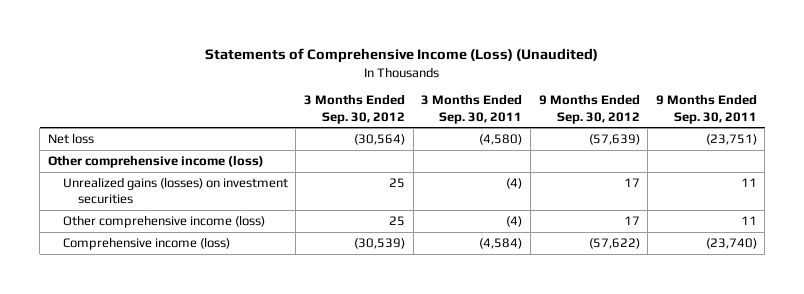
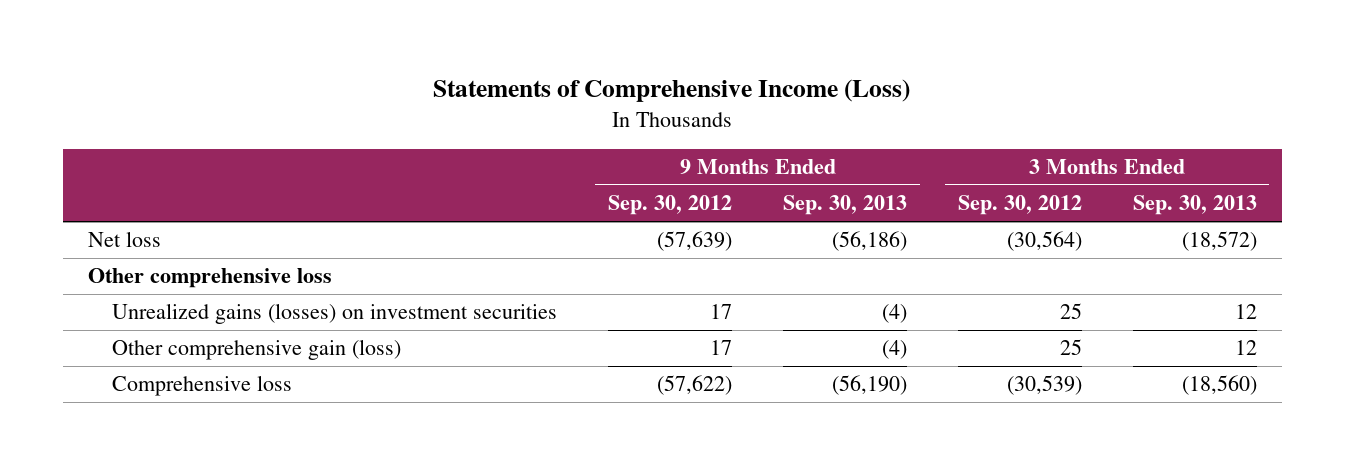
[205,48,599,64] Statements of Comprehensive Income (Loss) (Unaudited) -> [433,78,911,102] Statements of Comprehensive Income (Loss)
[421,94,523,124] 3 Months Ended Sep. 30, 2011 -> none
[655,94,757,124] 9 Months Ended Sep. 30, 2011 -> none
none -> [782,195,907,216] Sep. 30, 2013
none -> [1132,195,1257,216] Sep. 30, 2013
[47,154,264,168] Other comprehensive income (loss) -> [88,268,333,289] Other comprehensive loss
[62,214,265,228] Other comprehensive income (loss) -> [112,339,402,361] Other comprehensive gain (loss)
[62,236,230,250] Comprehensive income (loss) -> [112,375,293,397] Comprehensive loss

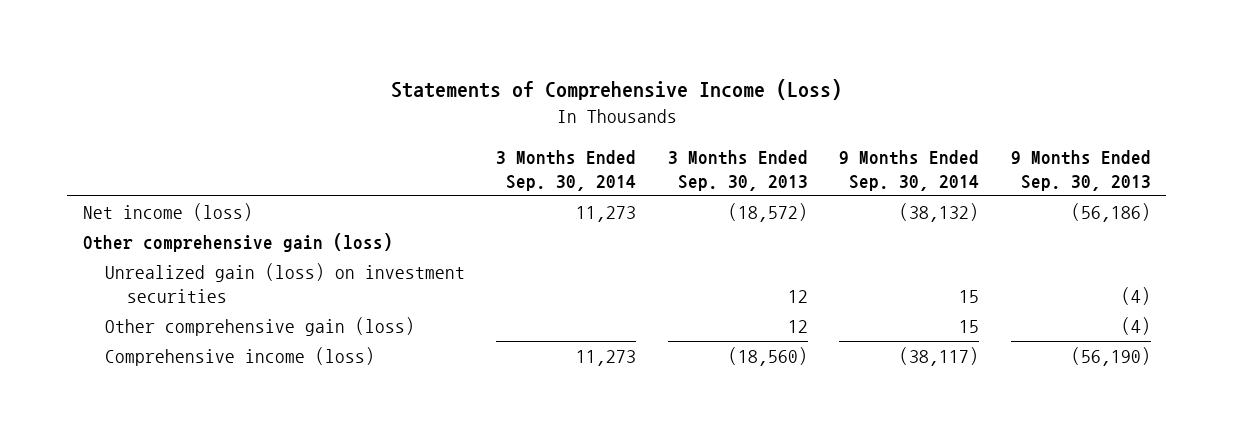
[608,195,733,216] Sep. 30, 2012 -> none
[957,195,1082,216] Sep. 30, 2012 -> none
none -> [496,149,637,191] 3 Months Ended Sep. 30, 2014
none -> [839,149,980,191] 9 Months Ended Sep. 30, 2014
[88,231,162,248] Net loss -> [82,203,253,222] Net income (loss)
[88,268,333,289] Other comprehensive loss -> [82,233,393,253] Other comprehensive gain (loss)
[112,303,558,325] Unrealized gains (losses) on investment securities -> [104,263,465,304] Unrealized gain (loss) on investment securities
[112,375,293,397] Comprehensive loss -> [104,347,375,367] Comprehensive income (loss)

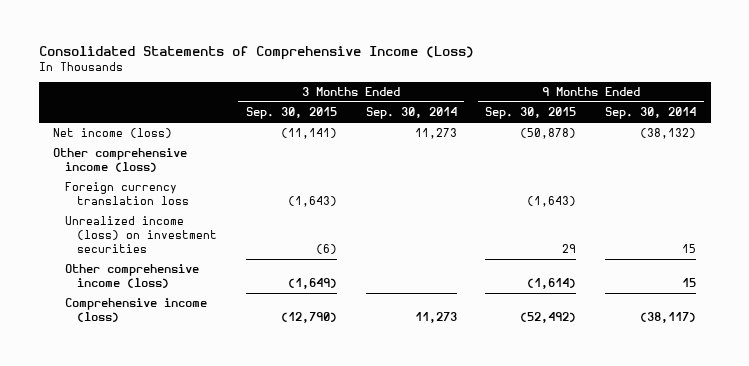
[390,79,842,101] Statements of Comprehensive Income (Loss) -> [38,45,474,60] Consolidated Statements of Comprehensive Income (Loss)
[667,149,808,191] 3 Months Ended Sep. 30, 2013 -> none
[1010,149,1151,191] 9 Months Ended Sep. 30, 2013 -> none
none -> [245,107,337,120] Sep. 30, 2015
none -> [485,107,577,120] Sep. 30, 2015
[82,233,393,253] Other comprehensive gain (loss) -> [52,148,187,173] Other comprehensive income (loss)
none -> [64,182,189,206] Foreign currency translation loss
[104,263,465,304] Unrealized gain (loss) on investment securities -> [64,216,217,254] Unrealized income (loss) on investment securities
[104,317,415,337] Other comprehensive gain (loss) -> [64,264,199,289] Other comprehensive income (loss)

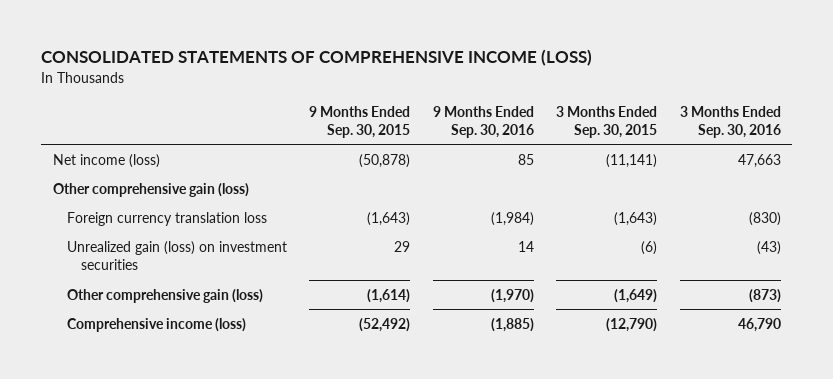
[38,45,474,60] Consolidated Statements of Comprehensive Income (Loss) -> [41,49,593,67] CONSOLIDATED STATEMENTS OF COMPREHENSIVE INCOME (LOSS)
[365,107,457,120] Sep. 30, 2014 -> none
[605,107,697,120] Sep. 30, 2014 -> none
none -> [432,105,534,138] 9 Months Ended Sep. 30, 2016
none -> [679,105,781,138] 3 Months Ended Sep. 30, 2016
[52,148,187,173] Other comprehensive income (loss) -> [52,182,249,197] Other comprehensive gain (loss)
[64,216,217,254] Unrealized income (loss) on investment securities -> [66,240,287,271] Unrealized gain (loss) on investment securities
[64,264,199,289] Other comprehensive income (loss) -> [66,288,263,303] Other comprehensive gain (loss)

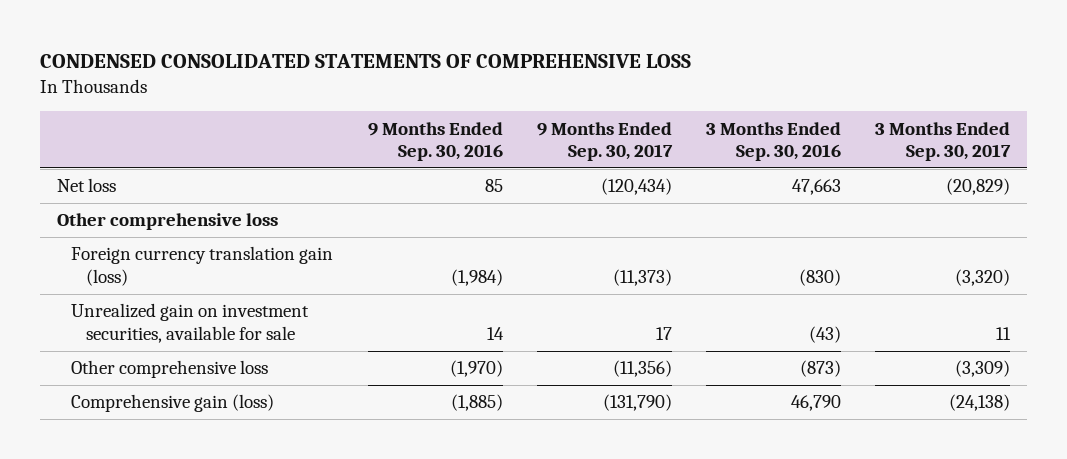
[41,49,593,67] CONSOLIDATED STATEMENTS OF COMPREHENSIVE INCOME (LOSS) -> [39,54,691,69] CONDENSED CONSOLIDATED STATEMENTS OF COMPREHENSIVE LOSS
[309,105,411,138] 9 Months Ended Sep. 30, 2015 -> none
[556,105,658,138] 3 Months Ended Sep. 30, 2015 -> none
none -> [536,121,673,162] 9 Months Ended Sep. 30, 2017
none -> [875,121,1012,162] 3 Months Ended Sep. 30, 2017
[52,153,160,168] Net income (loss) -> [56,178,116,193] Net loss
[52,182,249,197] Other comprehensive gain (loss) -> [56,213,278,231] Other comprehensive loss
[66,211,267,226] Foreign currency translation loss -> [71,246,334,286] Foreign currency translation gain (loss)
[66,240,287,271] Unrealized gain (loss) on investment securities -> [71,303,310,343] Unrealized gain on investment securities, available for sale
[66,288,263,303] Other comprehensive gain (loss) -> [71,360,269,379] Other comprehensive loss
[66,317,246,332] Comprehensive income (loss) -> [71,394,275,413] Comprehensive gain (loss)

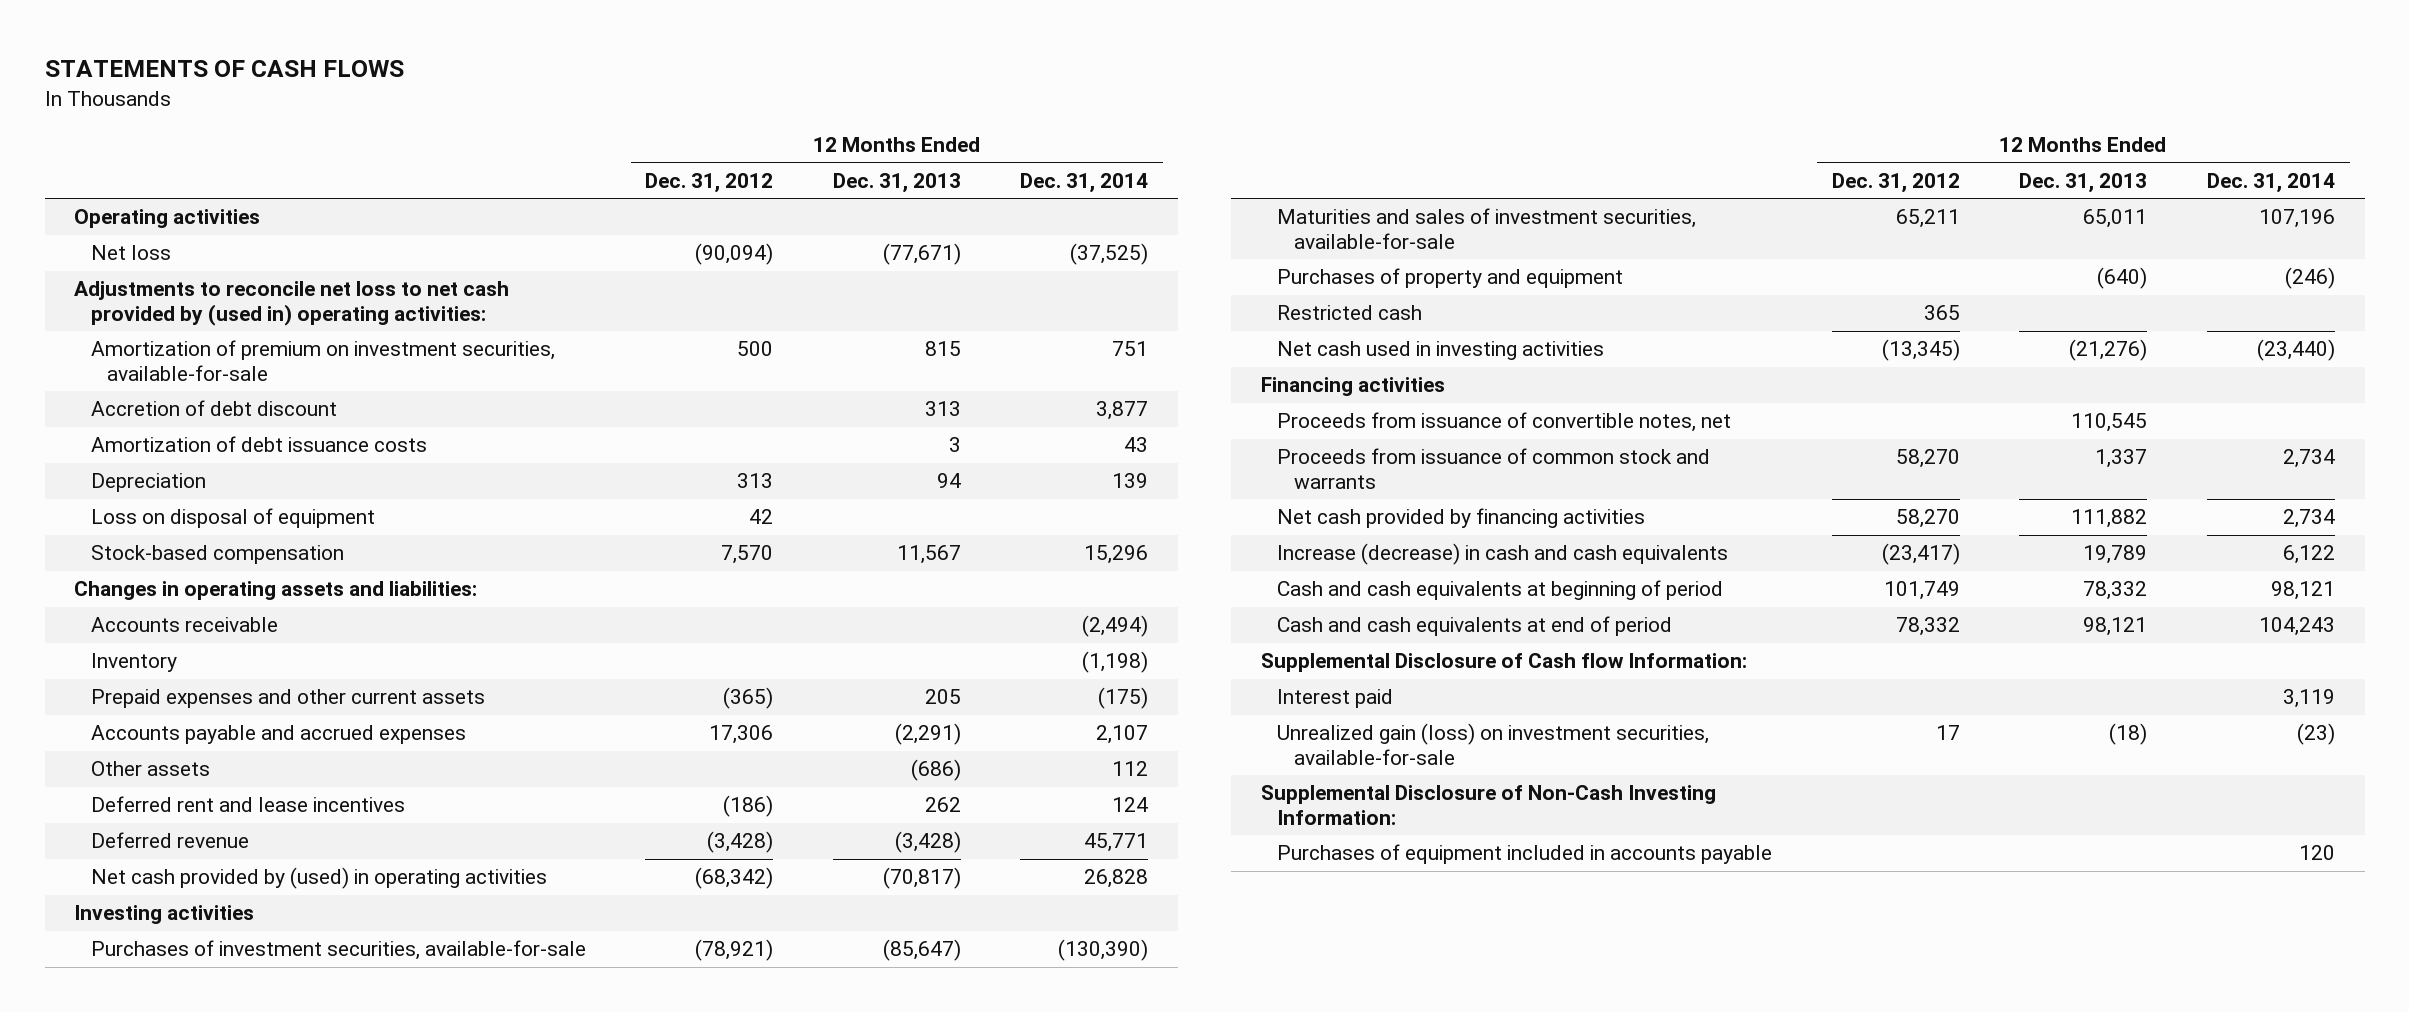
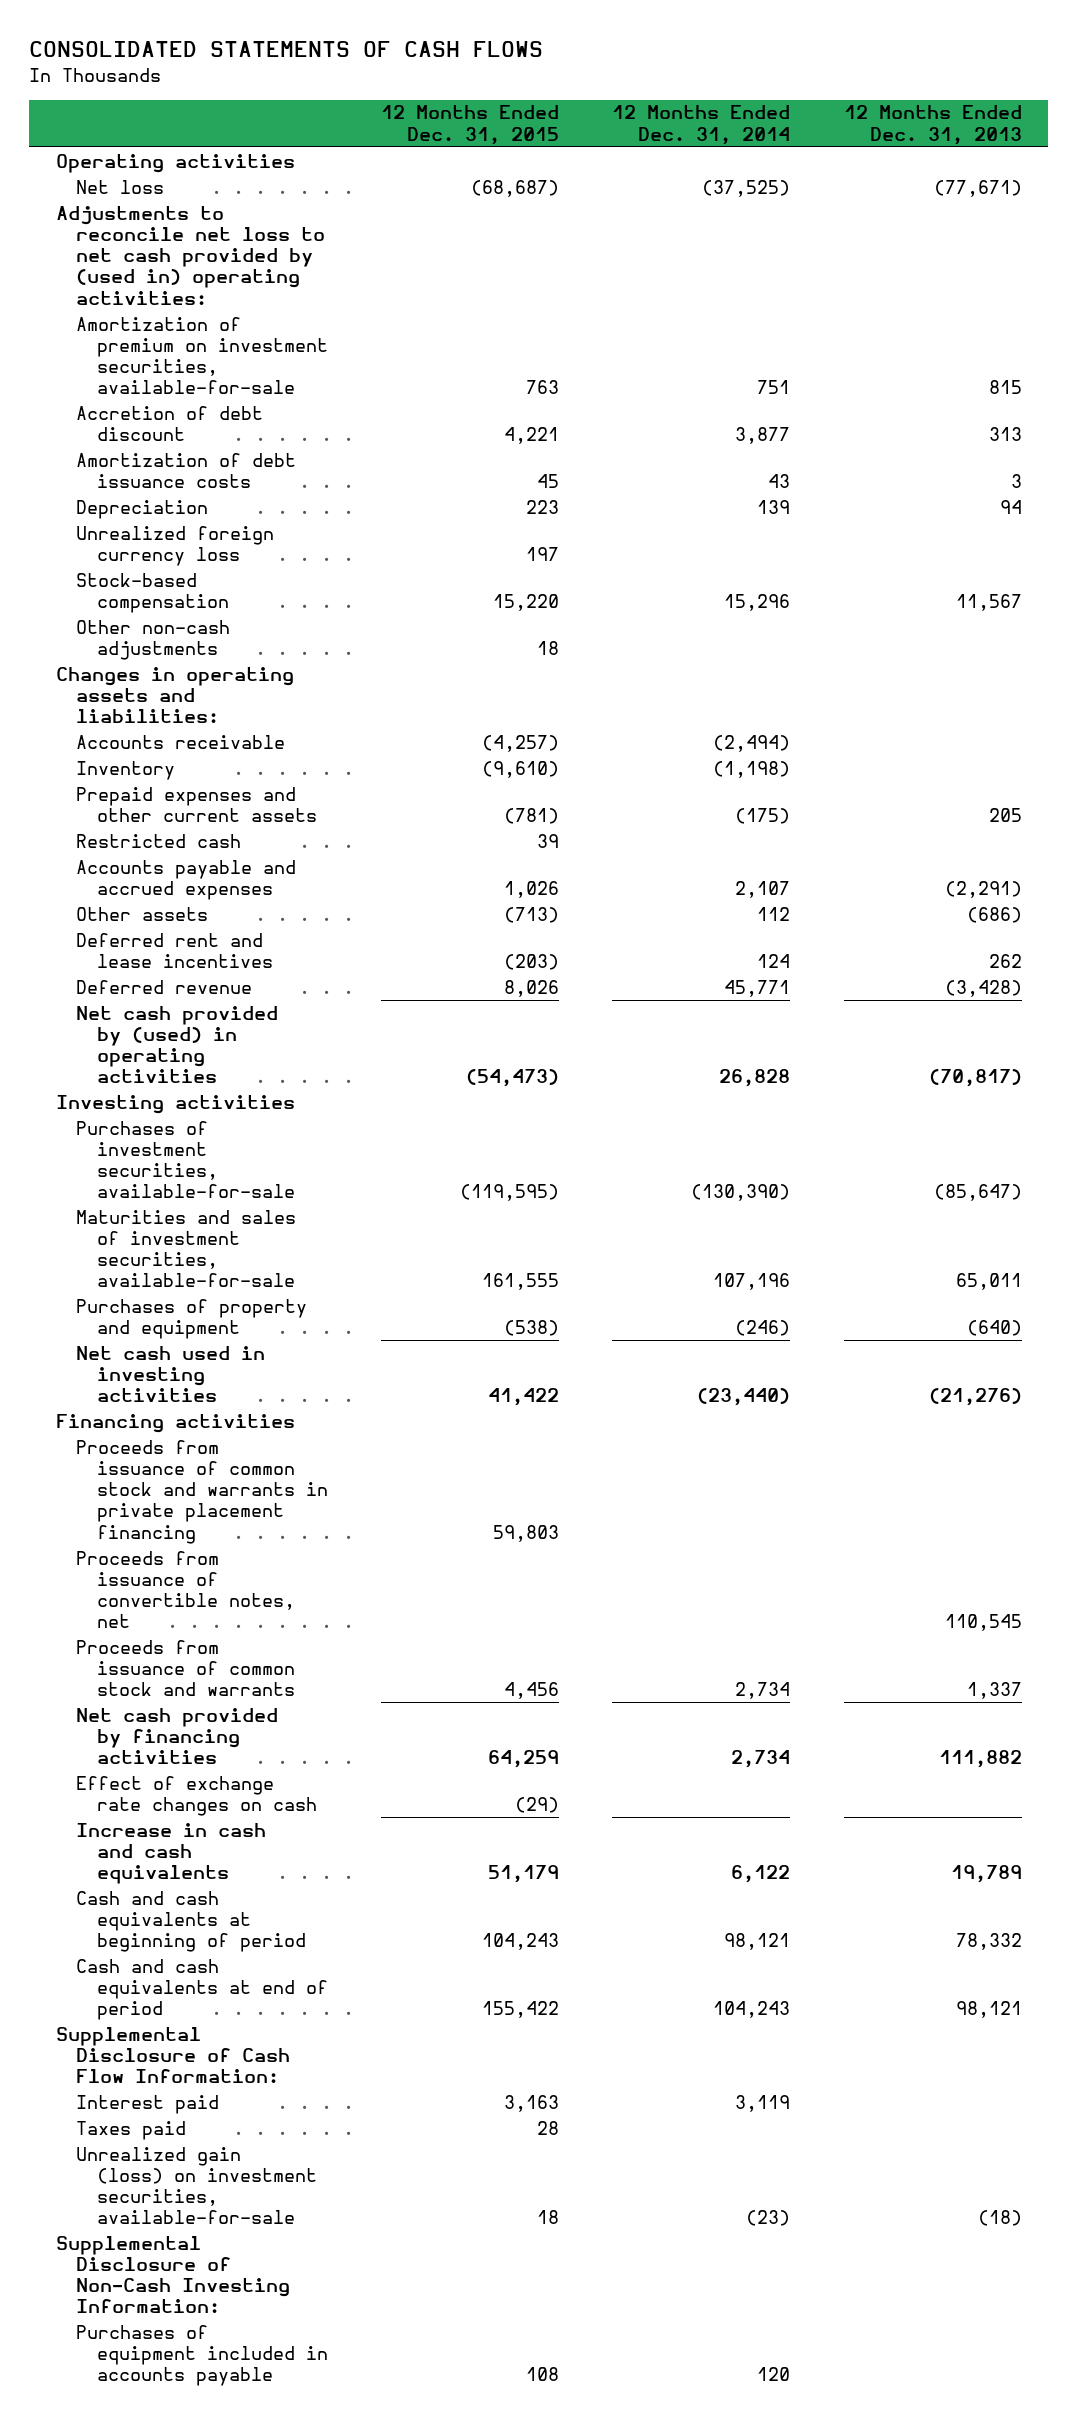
[44,60,404,78] STATEMENTS OF CASH FLOWS -> [29,41,544,58] CONSOLIDATED STATEMENTS OF CASH FLOWS
[645,172,774,193] Dec. 31, 2012 -> none
none -> [380,105,559,145] 12 Months Ended Dec. 31, 2015
[90,508,375,529] Loss on disposal of equipment -> none
none -> [76,525,275,566] Unrealized foreign currency loss
none -> [76,619,231,660] Other non-cash adjustments
[1277,305,1423,321] Restricted cash -> [76,833,242,848] Restricted cash
none -> [76,1439,328,1544] Proceeds from issuance of common stock and warrants in private placement financing
none -> [76,1775,317,1816] Effect of exchange rate changes on cash
[1277,543,1729,566] Increase (decrease) in cash and cash equivalents -> [76,1822,267,1885] Increase in cash and cash equivalents
[1260,653,1747,673] Supplemental Disclosure of Cash flow Information: -> [55,2026,291,2084] Supplemental Disclosure of Cash Flow Information:
none -> [76,2120,187,2140] Taxes paid

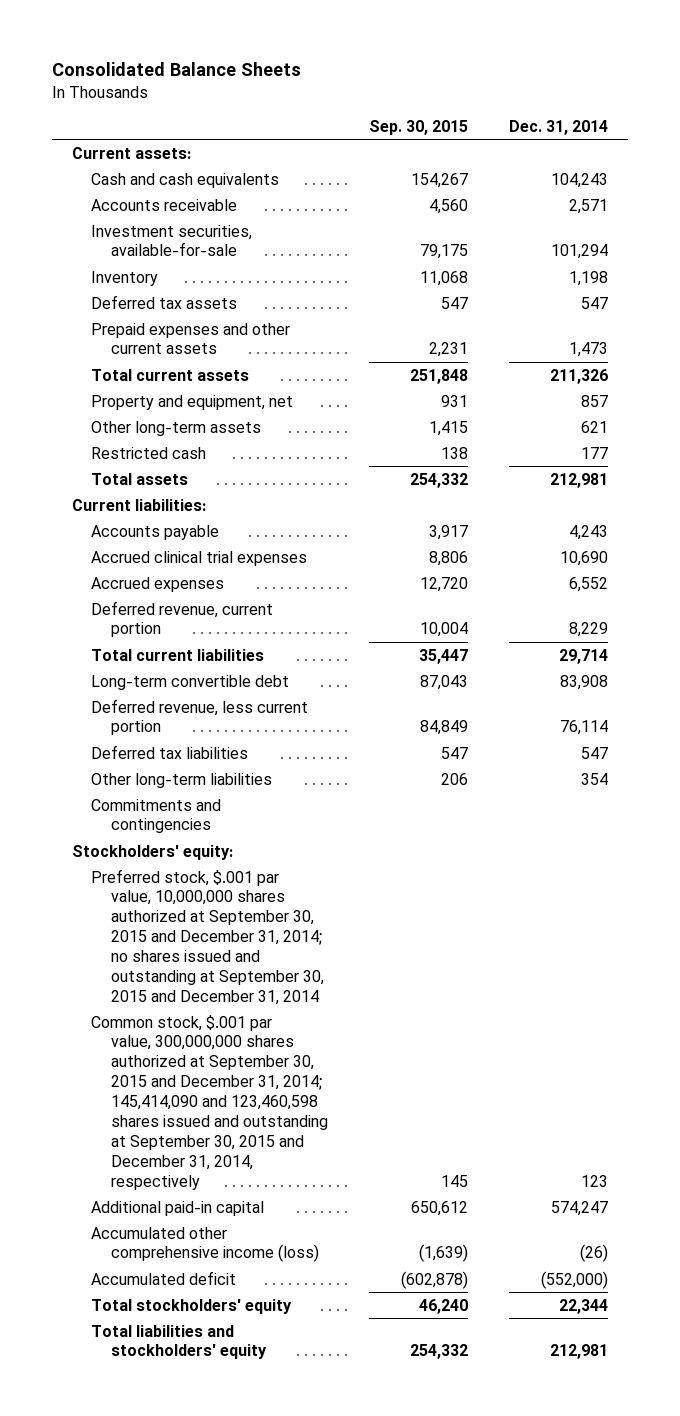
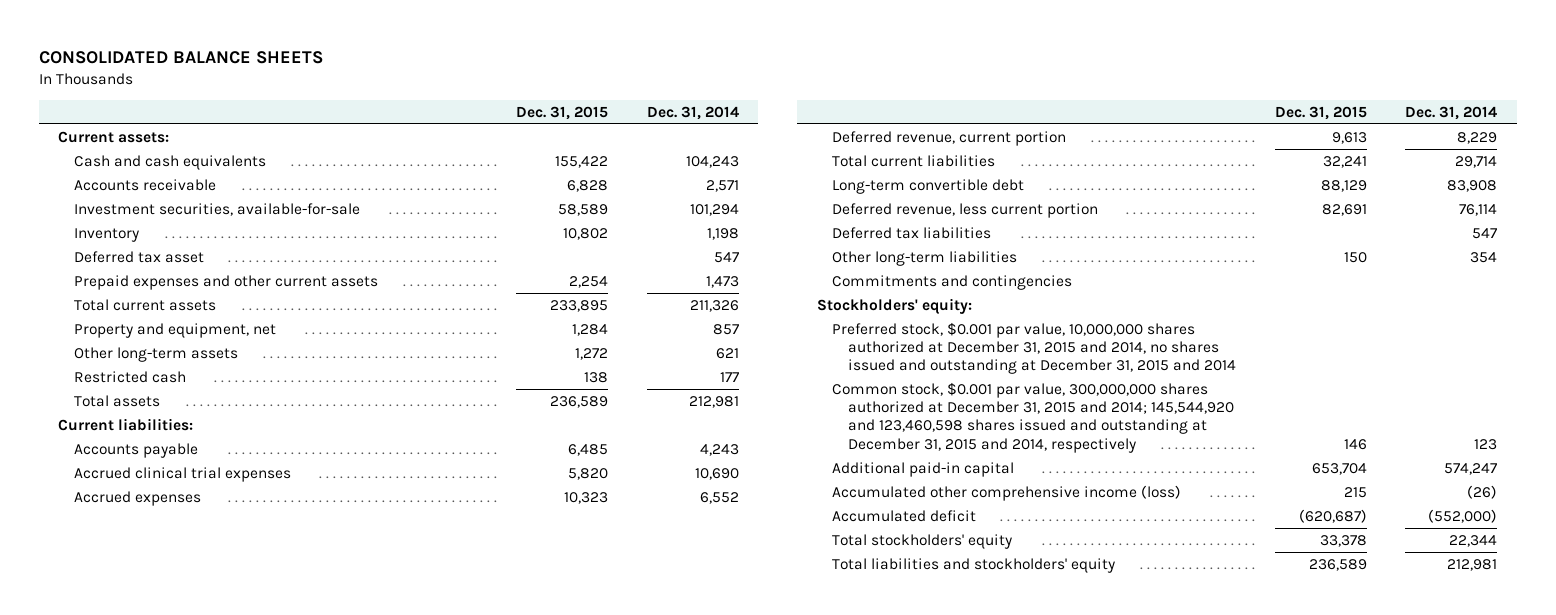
[51,62,301,77] Consolidated Balance Sheets -> [39,51,324,65] CONSOLIDATED BALANCE SHEETS
[368,120,468,136] Sep. 30, 2015 -> none
none -> [516,105,609,120] Dec. 31, 2015
[91,294,238,309] Deferred tax assets -> [74,250,205,263] Deferred tax asset
[91,868,324,1006] Preferred stock, $.001 par value, 10,000,000 shares authorized at September 30, 2015 and December 31, 2014; no shares issued and outstanding at September 30, 2015 and December 31, 2014 -> [832,321,1236,375] Preferred stock, $0.001 par value, 10,000,000 shares authorized at December 31, 2015 and 2014, no shares issued and outstanding at December 31, 2015 and 2014
[91,1014,328,1190] Common stock, $.001 par value, 300,000,000 shares authorized at September 30, 2015 and December 31, 2014; 145,414,090 and 123,460,598 shares issued and outstanding at September 30, 2015 and December 31, 2014, respectively -> [832,381,1234,453] Common stock, $0.001 par value, 300,000,000 shares authorized at December 31, 2015 and 2014; 145,544,920 and 123,460,598 shares issued and outstanding at December 31, 2015 and 2014, respectively

